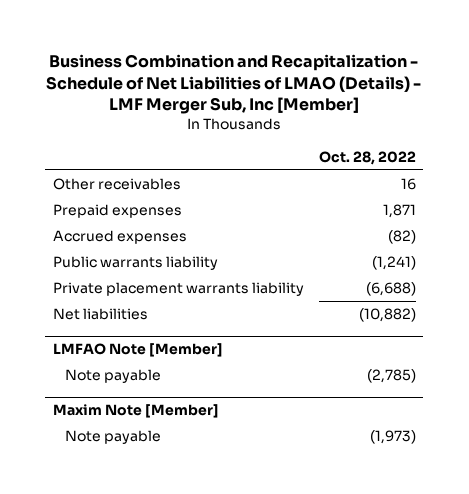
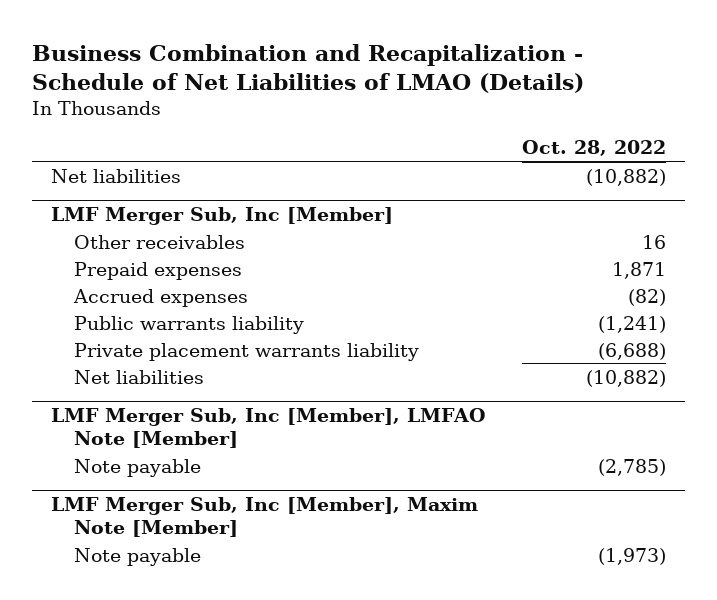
[46,54,422,115] Business Combination and Recapitalization - Schedule of Net Liabilities of LMAO (Details) - LMF Merger Sub, Inc [Member] -> [32,44,585,94] Business Combination and Recapitalization - Schedule of Net Liabilities of LMAO (Details)
none -> [50,168,181,183] Net liabilities
none -> [50,206,393,225] LMF Merger Sub, Inc [Member]
[52,343,223,358] LMFAO Note [Member] -> none
none -> [50,407,486,448] LMF Merger Sub, Inc [Member], LMFAO Note [Member]
[52,404,219,419] Maxim Note [Member] -> none
none -> [50,496,478,537] LMF Merger Sub, Inc [Member], Maxim Note [Member]

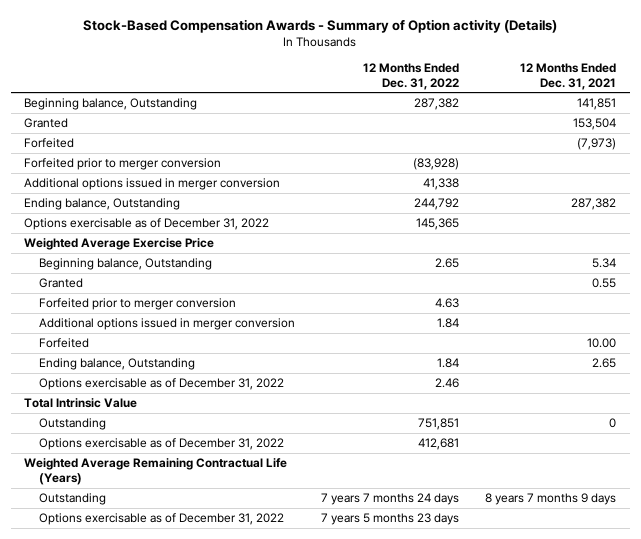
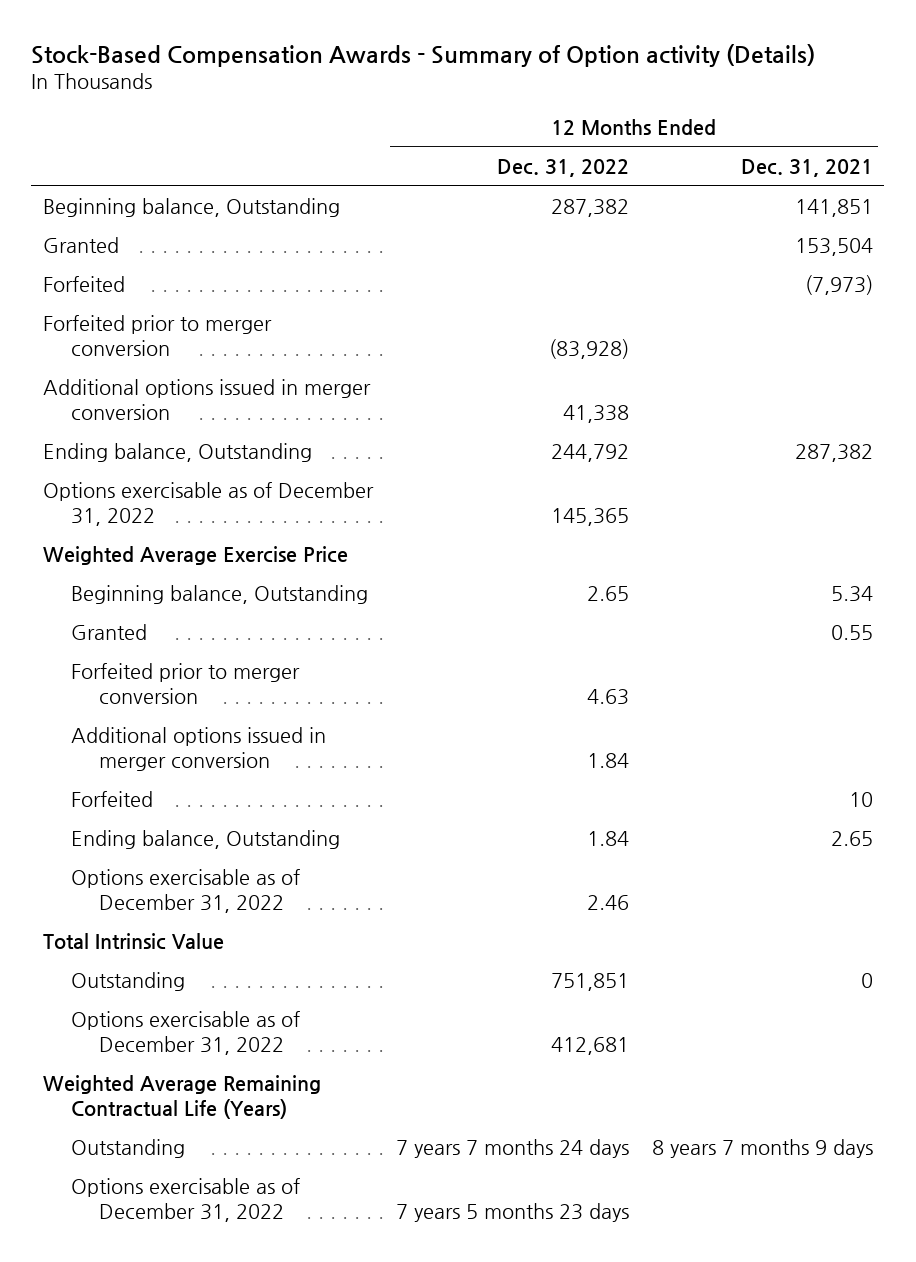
[587,338,617,349] 10.00 -> [848,792,873,808] 10

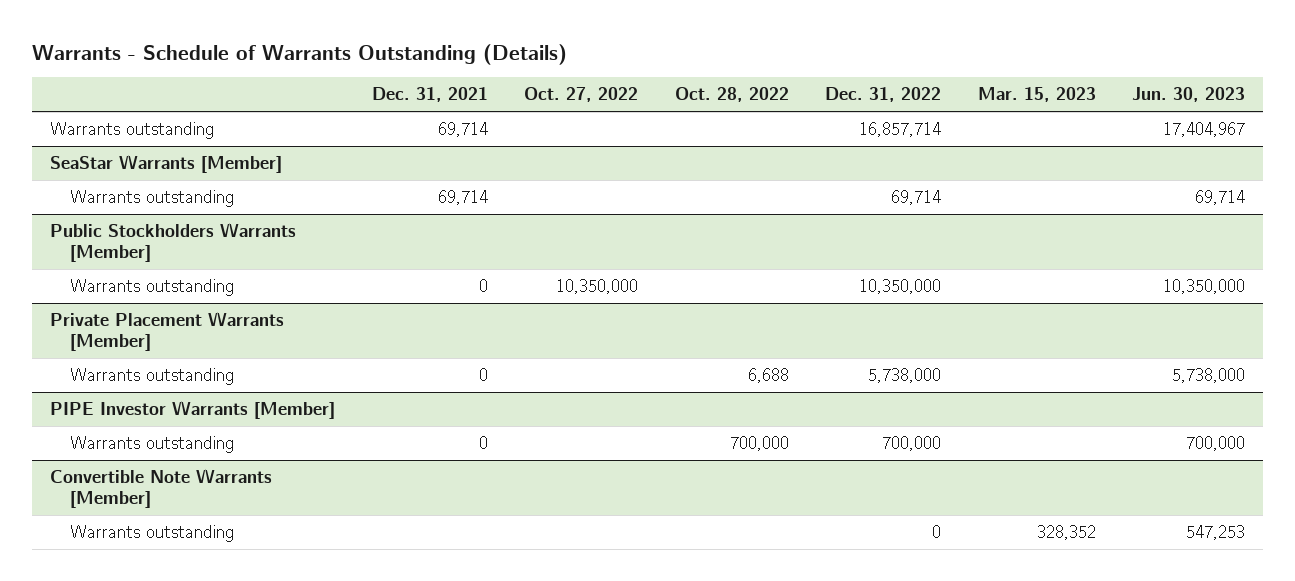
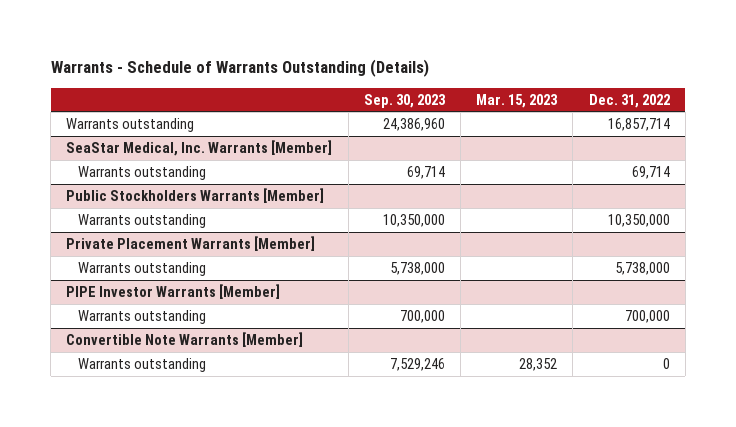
[371,87,488,103] Dec. 31, 2021 -> none
[524,87,639,103] Oct. 27, 2022 -> none
[674,87,789,103] Oct. 28, 2022 -> none
[1132,87,1246,103] Jun. 30, 2023 -> none
none -> [363,93,446,108] Sep. 30, 2023
[50,153,283,173] SeaStar Warrants [Member] -> [66,140,333,157] SeaStar Medical, Inc. Warrants [Member]
[1036,524,1096,540] 328,352 -> [519,358,558,372] 28,352

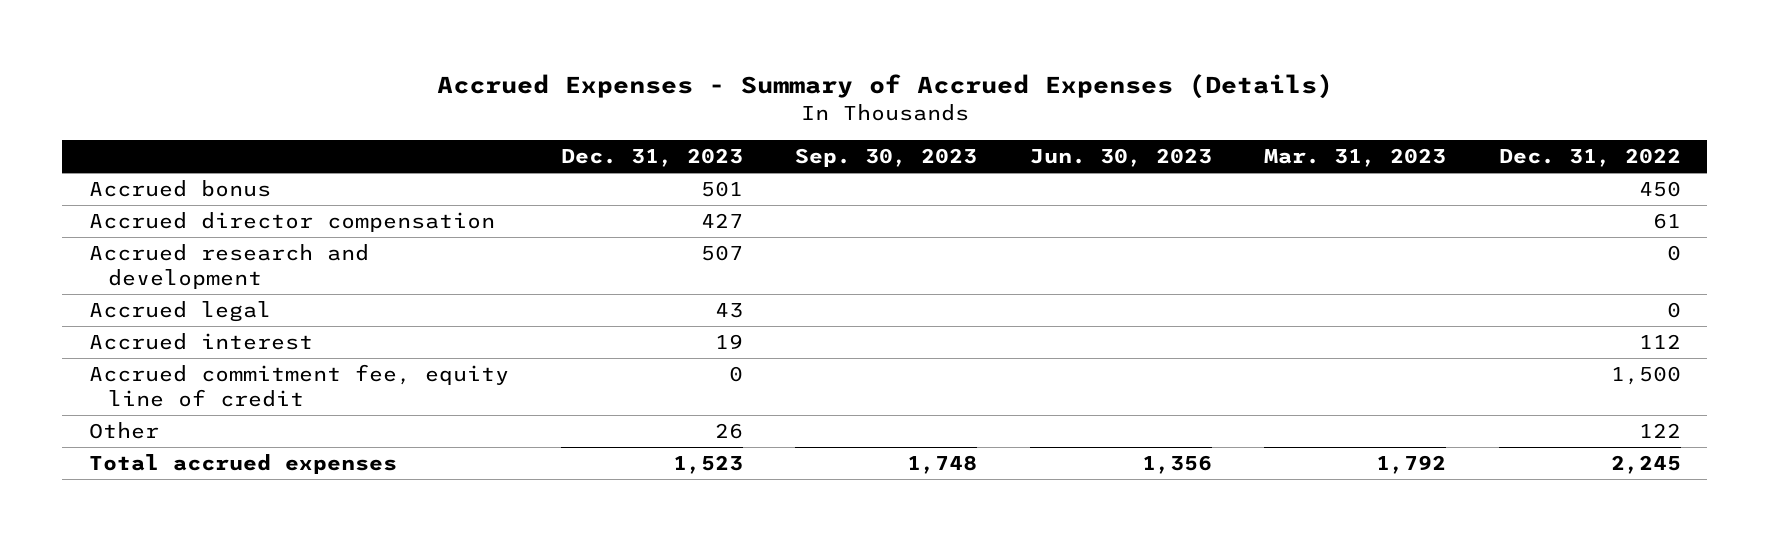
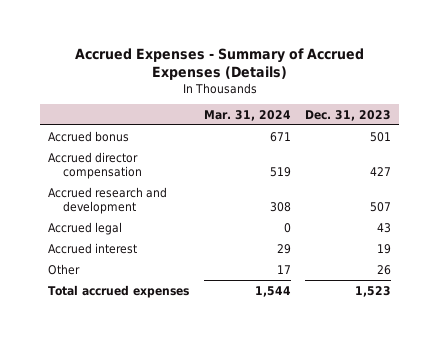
[795,148,978,168] Sep. 30, 2023 -> none
[1029,148,1212,168] Jun. 30, 2023 -> none
[1264,148,1447,168] Mar. 31, 2023 -> none
[1498,148,1681,168] Dec. 31, 2022 -> none
none -> [203,109,291,121] Mar. 31, 2024
[88,363,509,407] Accrued commitment fee, equity line of credit -> none

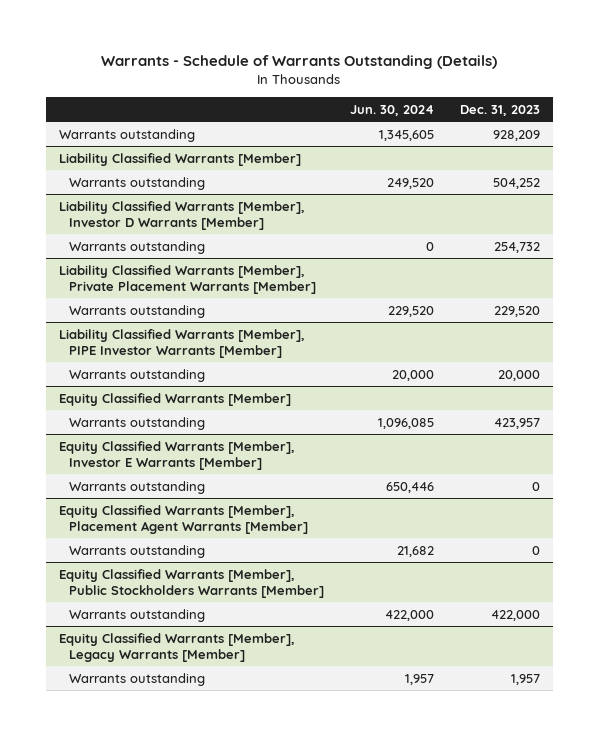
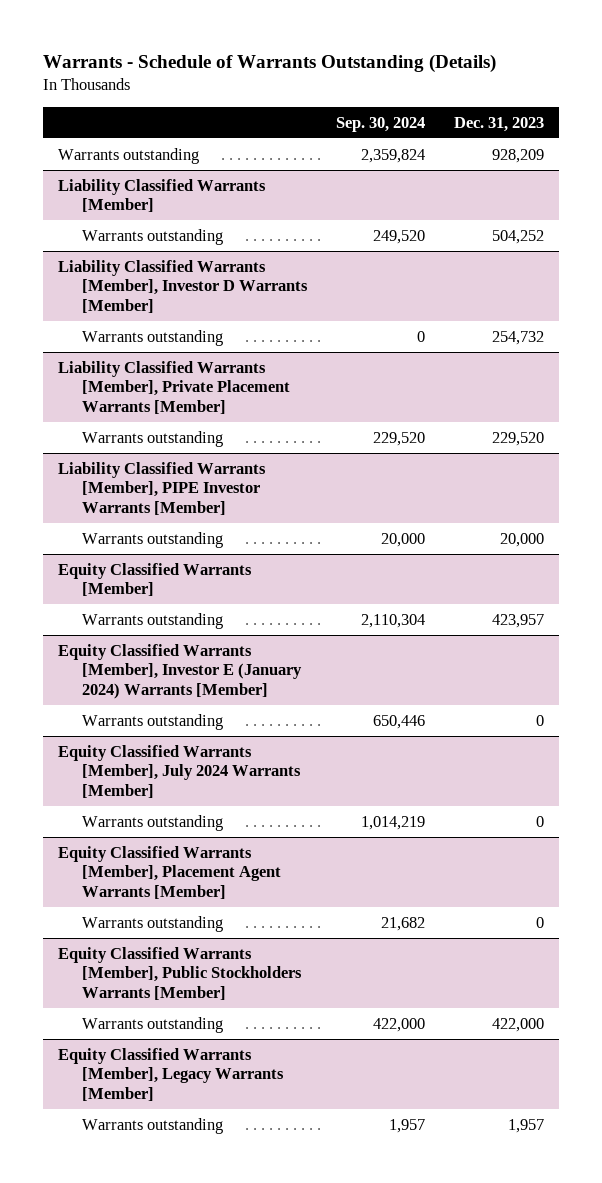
[350,104,435,116] Jun. 30, 2024 -> none
none -> [335,116,425,132] Sep. 30, 2024
[58,440,295,470] Equity Classified Warrants [Member], Investor E Warrants [Member] -> [57,643,302,699] Equity Classified Warrants [Member], Investor E (January 2024) Warrants [Member]
none -> [57,744,301,798] Equity Classified Warrants [Member], July 2024 Warrants [Member]
none -> [81,814,223,831] Warrants outstanding

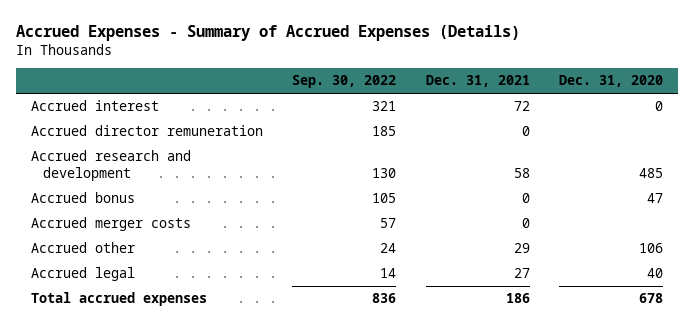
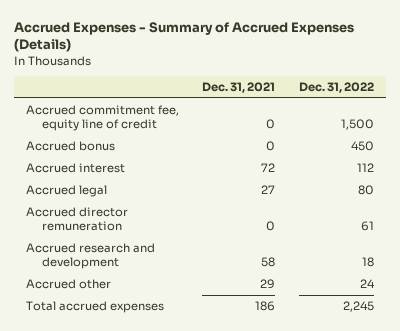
[292,75,397,89] Sep. 30, 2022 -> none
[558,75,663,88] Dec. 31, 2020 -> none
none -> [299,82,375,94] Dec. 31, 2022
none -> [25,104,179,132] Accrued commitment fee, equity line of credit
[30,192,135,204] Accrued bonus -> [25,140,115,151] Accrued bonus
[30,267,135,282] Accrued legal -> [25,184,107,197] Accrued legal
[30,217,191,232] Accrued merger costs -> none

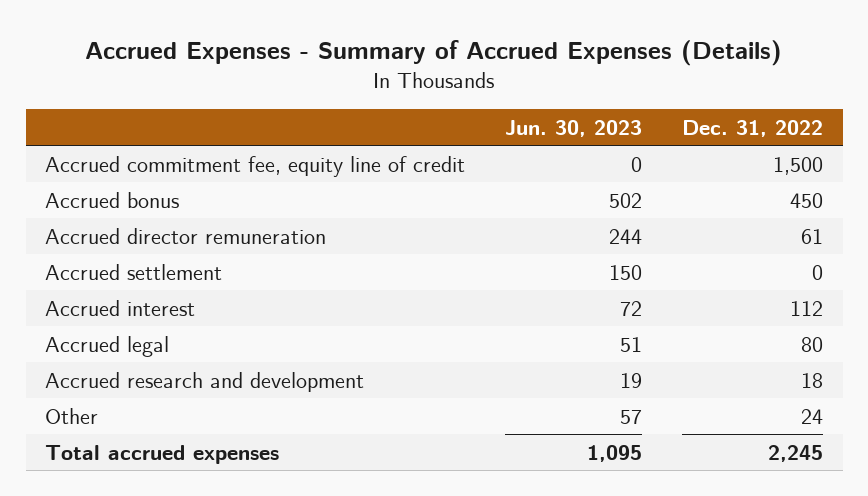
[202,82,276,94] Dec. 31, 2021 -> none
none -> [505,119,643,137] Jun. 30, 2023
[25,206,128,232] Accrued director remuneration -> [45,227,327,244] Accrued director remuneration
none -> [45,263,223,280] Accrued settlement
[25,278,111,289] Accrued other -> [45,407,99,424] Other

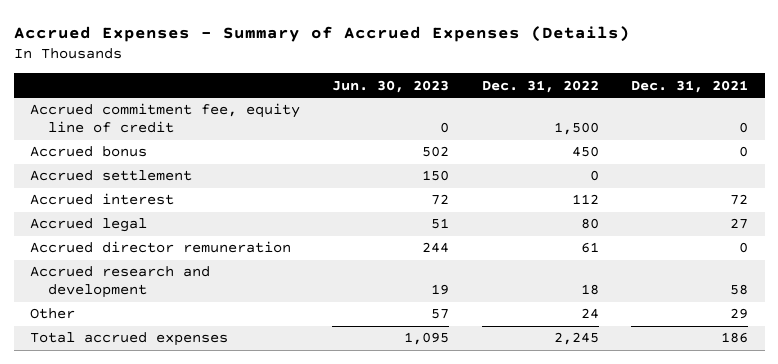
none -> [631,79,749,93] Dec. 31, 2021
[45,227,327,244] Accrued director remuneration -> [29,241,291,254] Accrued director remuneration

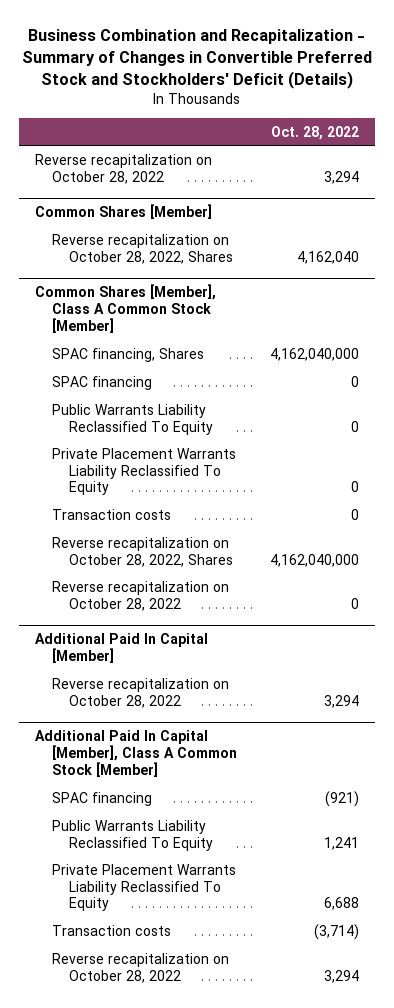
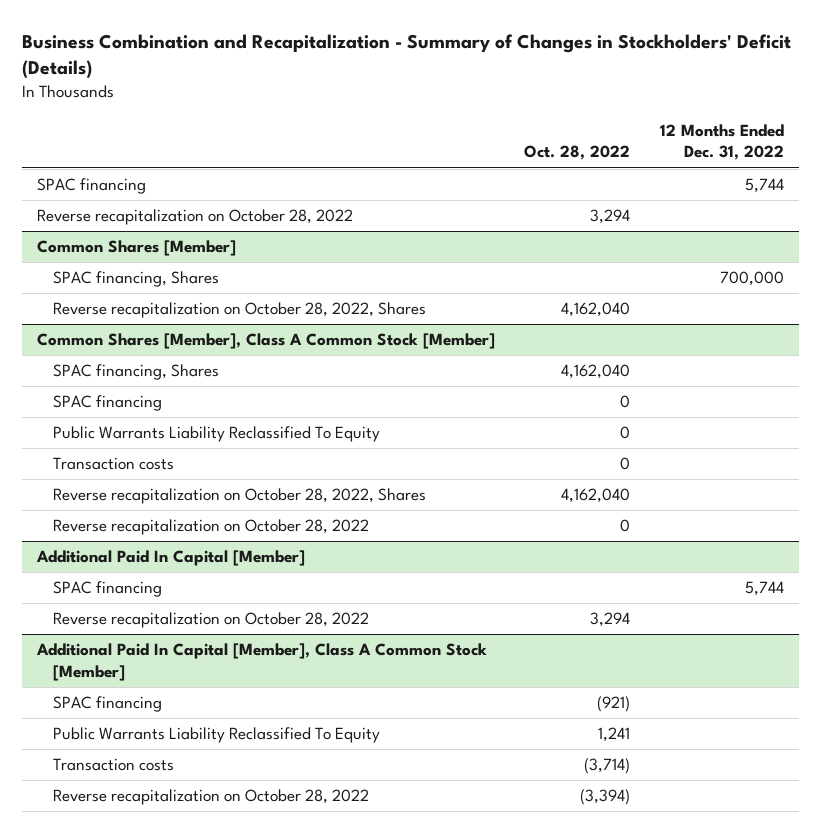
[21,28,372,89] Business Combination and Recapitalization - Summary of Changes in Convertible Preferred Stock and Stockholders' Deficit (Details) -> [21,34,791,80] Business Combination and Recapitalization - Summary of Changes in Stockholders' Deficit (Details)
none -> [659,123,784,161] 12 Months Ended Dec. 31, 2022
none -> [36,178,146,195] SPAC financing
none -> [53,271,220,288] SPAC financing, Shares
[269,347,359,361] 4,162,040,000 -> [561,364,631,380] 4,162,040
[52,447,237,496] Private Placement Warrants Liability Reclassified To Equity -> none
[269,553,359,567] 4,162,040,000 -> [561,488,631,504] 4,162,040
none -> [53,581,163,598] SPAC financing
[52,863,237,912] Private Placement Warrants Liability Reclassified To Equity -> none
[323,969,359,983] 3,294 -> [580,789,631,806] (3,394)

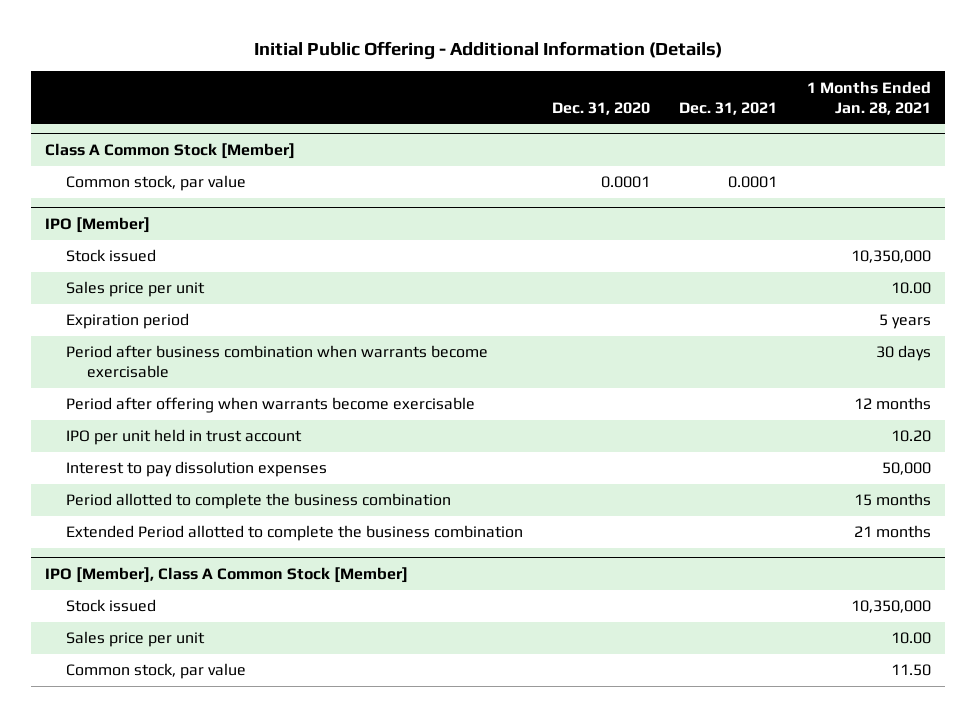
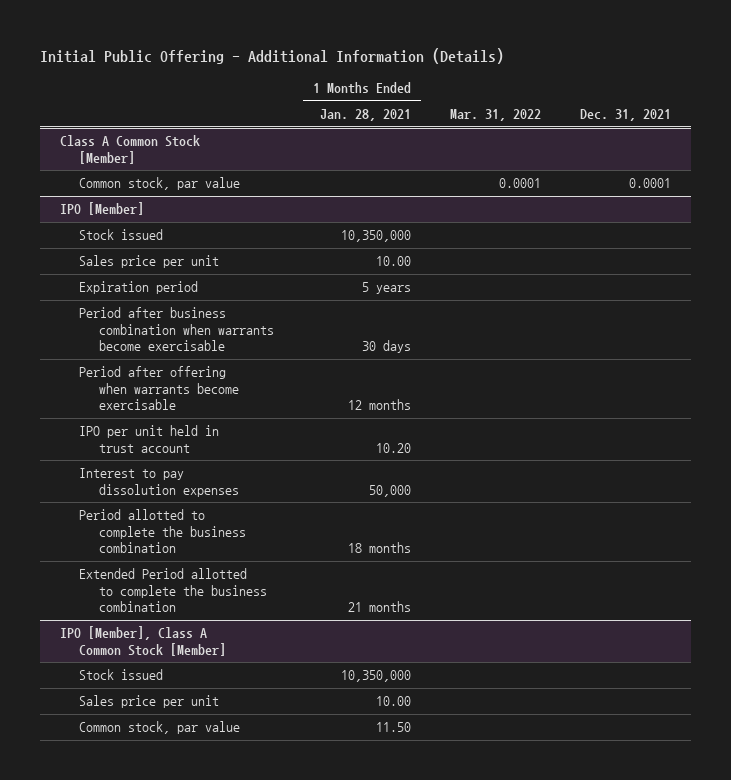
[552,101,651,115] Dec. 31, 2020 -> none
none -> [450,109,542,122] Mar. 31, 2022
[853,493,931,507] 15 months -> [347,542,411,554] 18 months

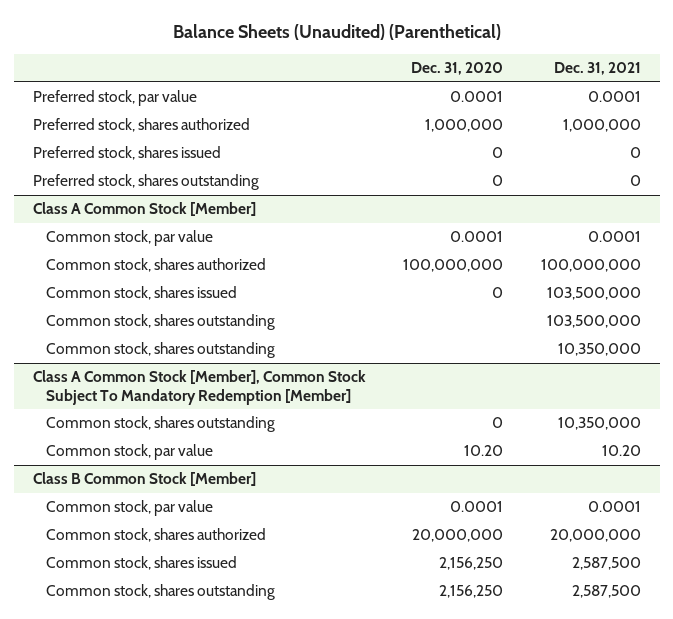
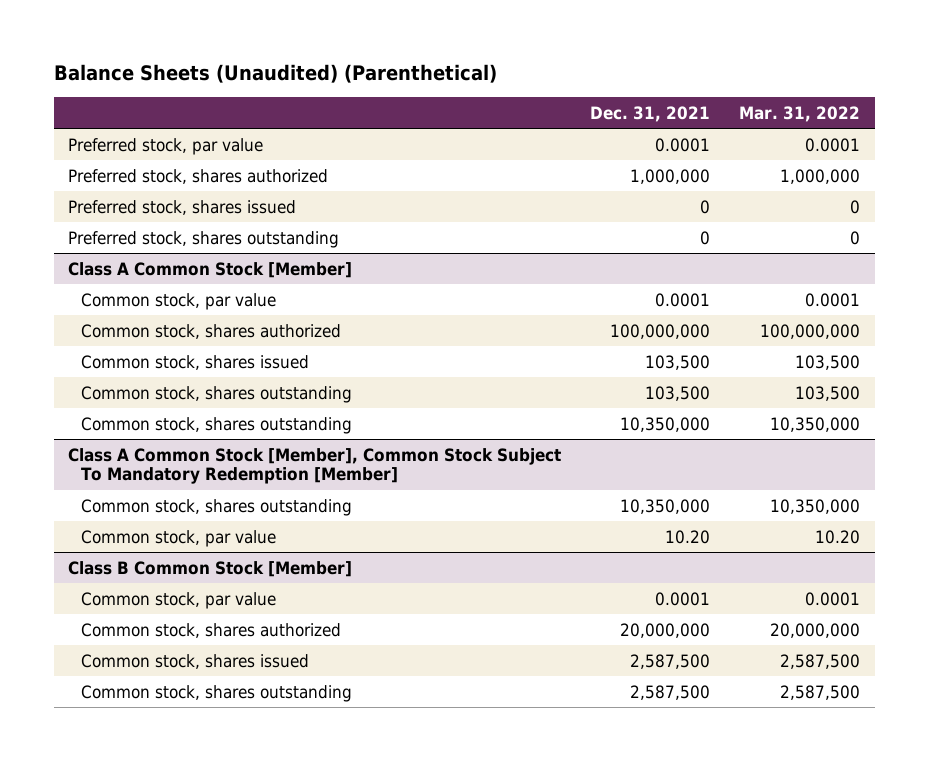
[411,62,504,76] Dec. 31, 2020 -> none
none -> [739,105,861,122] Mar. 31, 2022
[546,287,641,301] 103,500,000 -> [645,354,711,370] 103,500
[546,315,641,329] 103,500,000 -> [645,385,711,401] 103,500

